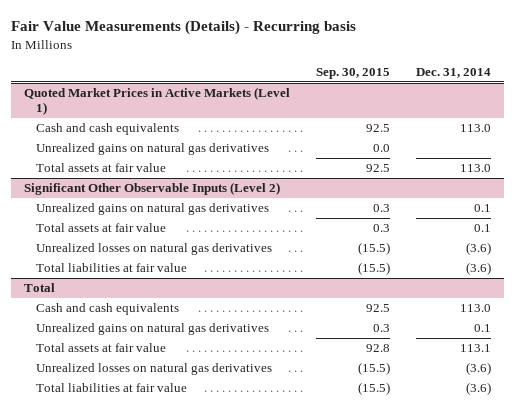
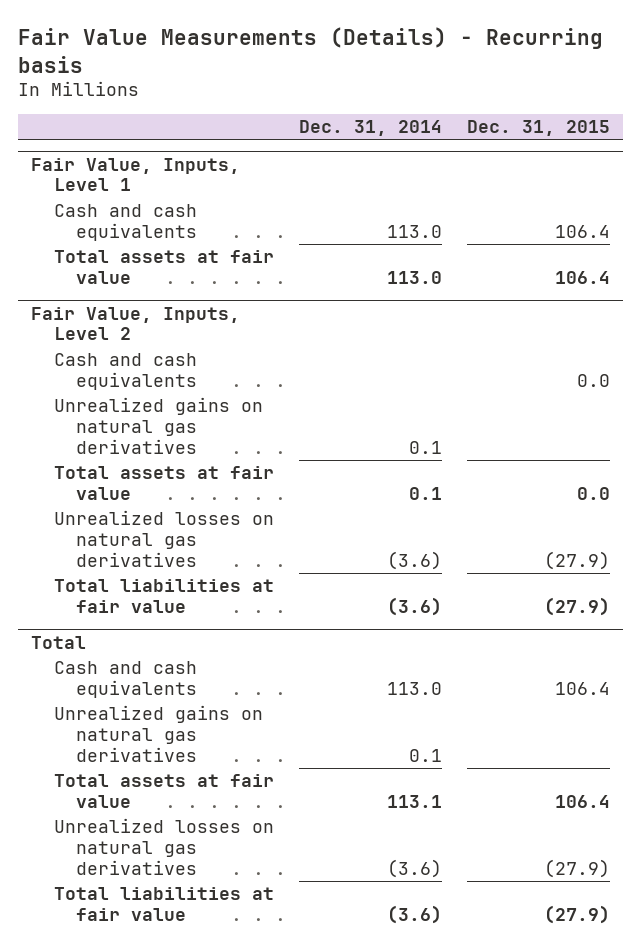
[316,67,391,79] Sep. 30, 2015 -> none
none -> [467,120,611,137] Dec. 31, 2015
[24,87,291,116] Quoted Market Prices in Active Markets (Level 1) -> [30,157,240,192] Fair Value, Inputs, Level 1
[36,143,270,156] Unrealized gains on natural gas derivatives -> none
[24,182,281,196] Significant Other Observable Inputs (Level 2) -> [30,306,240,341] Fair Value, Inputs, Level 2
none -> [53,353,198,390] Cash and cash equivalents

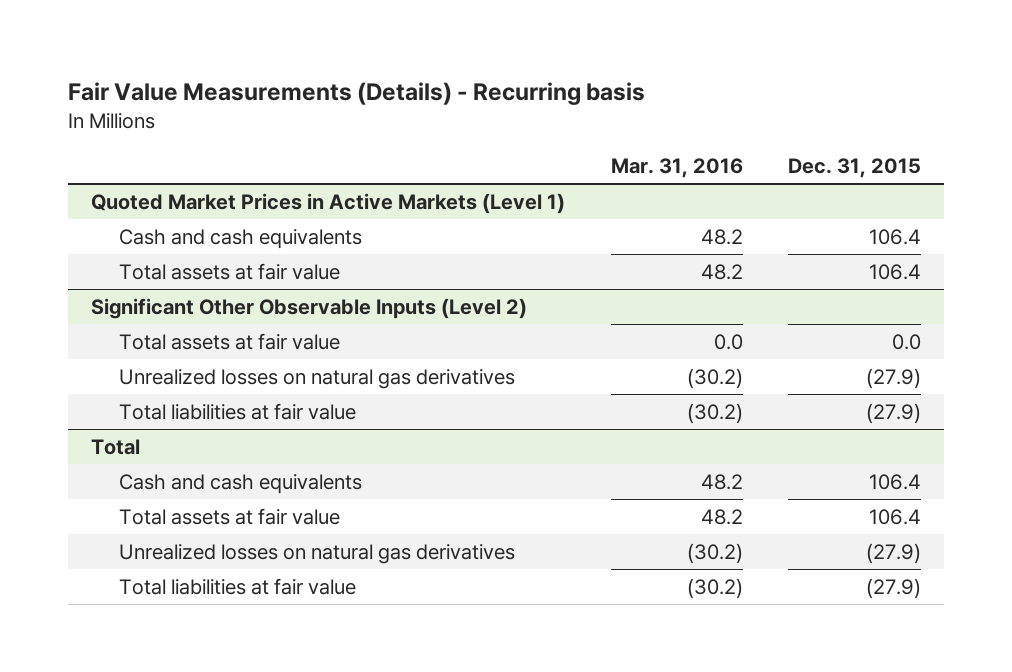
[298,120,442,137] Dec. 31, 2014 -> none
none -> [610,158,743,179] Mar. 31, 2016
[30,157,240,192] Fair Value, Inputs, Level 1 -> [91,192,566,214] Quoted Market Prices in Active Markets (Level 1)
[53,353,198,390] Cash and cash equivalents -> none
[53,397,263,454] Unrealized gains on natural gas derivatives -> none
[30,306,240,341] Fair Value, Inputs, Level 2 -> [91,297,528,319] Significant Other Observable Inputs (Level 2)
[53,705,263,762] Unrealized gains on natural gas derivatives -> none

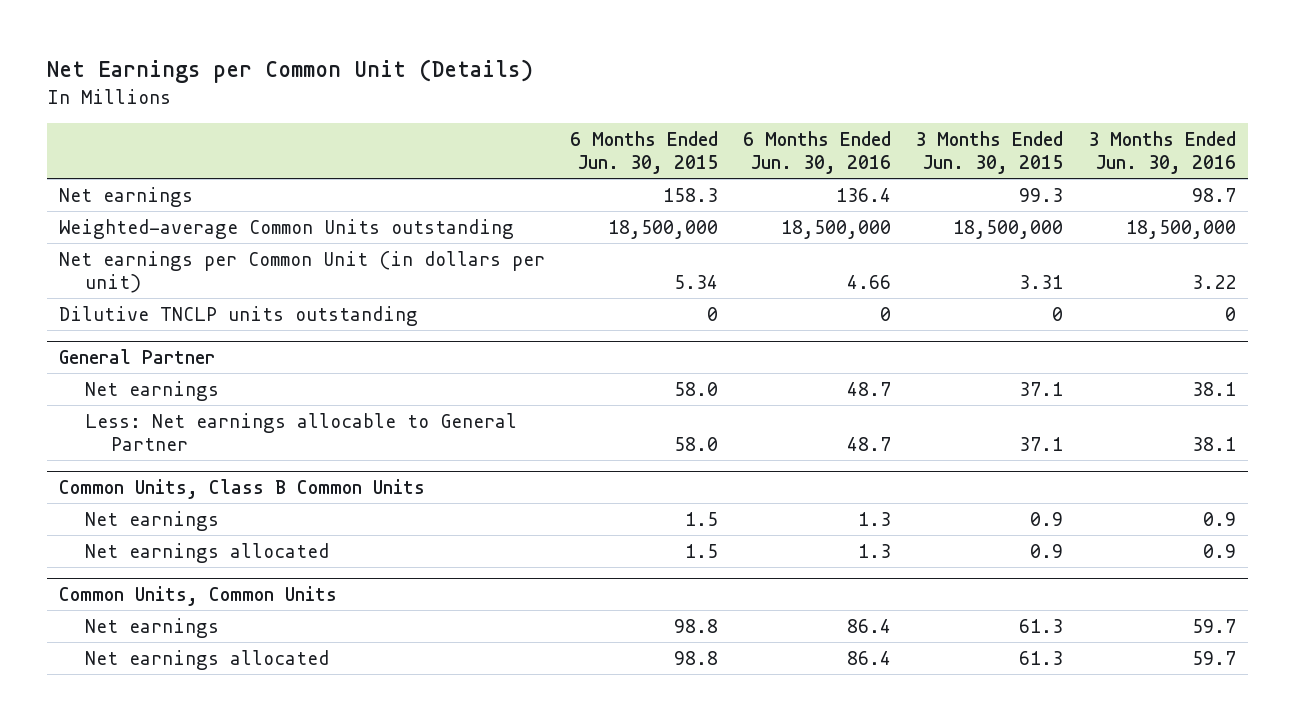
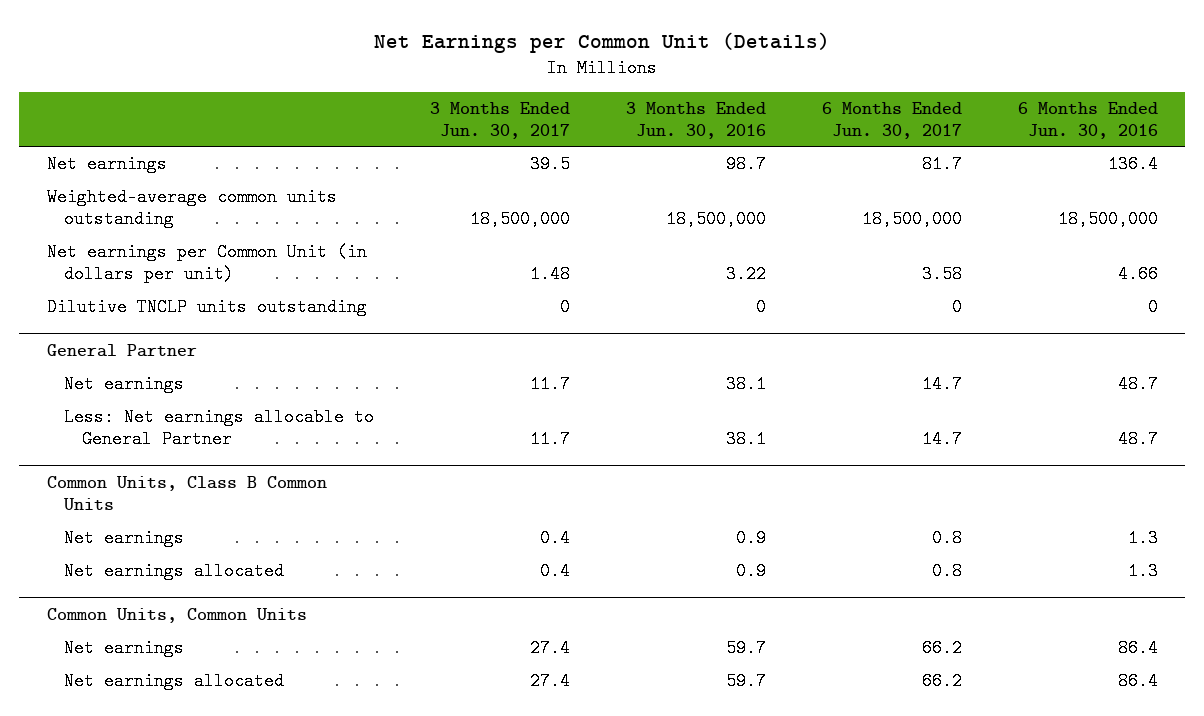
[569,130,718,175] 6 Months Ended Jun. 30, 2015 -> none
[915,130,1064,175] 3 Months Ended Jun. 30, 2015 -> none
none -> [430,101,571,139] 3 Months Ended Jun. 30, 2017
none -> [821,101,962,139] 6 Months Ended Jun. 30, 2017
[59,218,515,239] Weighted-average Common Units outstanding -> [46,188,337,229] Weighted-average common units outstanding

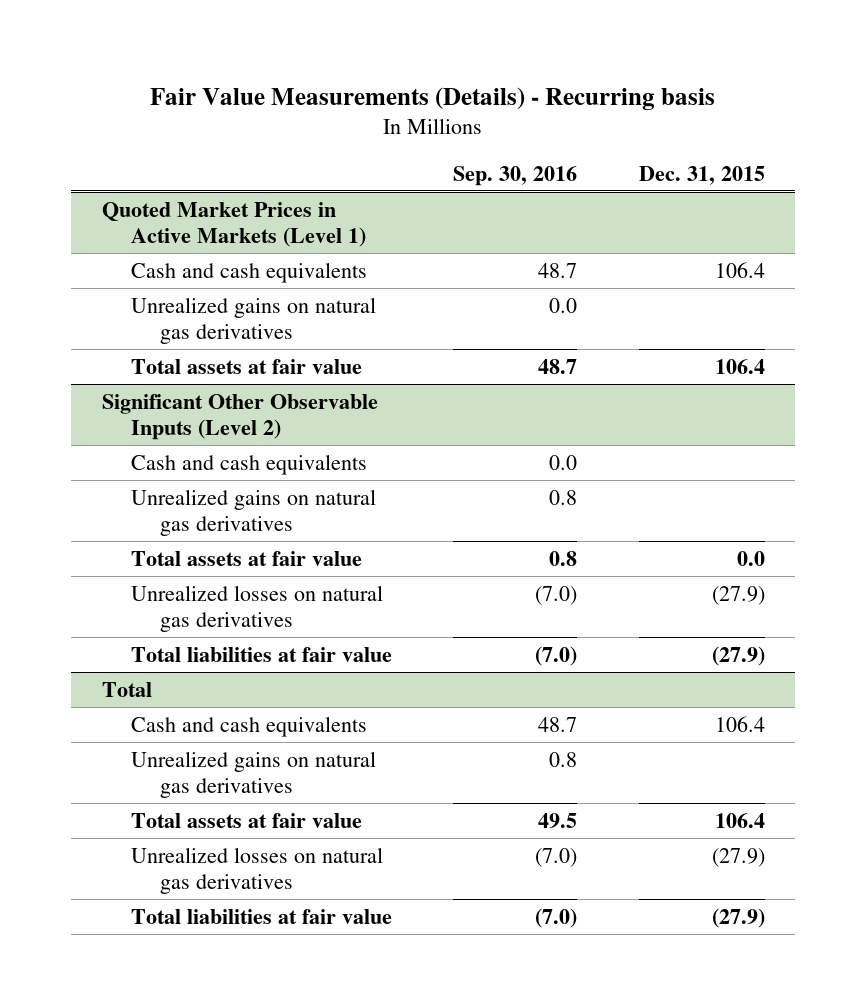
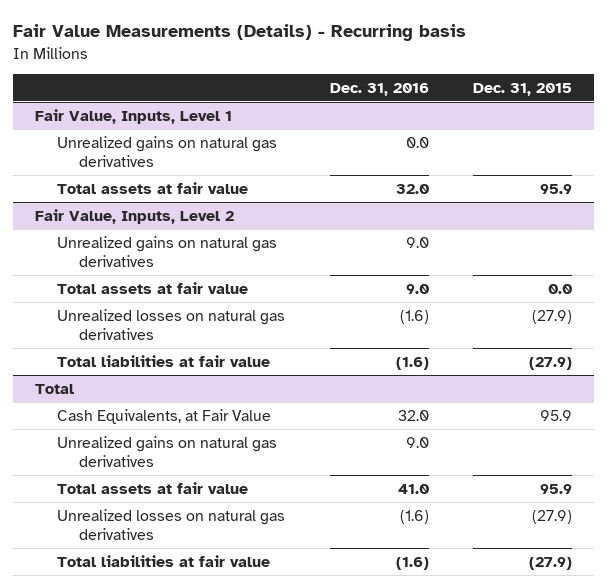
[453,165,578,186] Sep. 30, 2016 -> none
none -> [329,83,429,97] Dec. 31, 2016
[130,261,367,283] Cash and cash equivalents -> none
[101,201,366,247] Quoted Market Prices in Active Markets (Level 1) -> [35,108,233,124] Fair Value, Inputs, Level 1
[130,453,367,475] Cash and cash equivalents -> none
[714,358,765,374] 106.4 -> [540,183,573,194] 95.9
[101,393,378,440] Significant Other Observable Inputs (Level 2) -> [35,208,235,224] Fair Value, Inputs, Level 2
[130,715,367,737] Cash and cash equivalents -> none
none -> [57,408,272,424] Cash Equivalents, at Fair Value
[714,812,765,828] 106.4 -> [540,483,573,494] 95.9

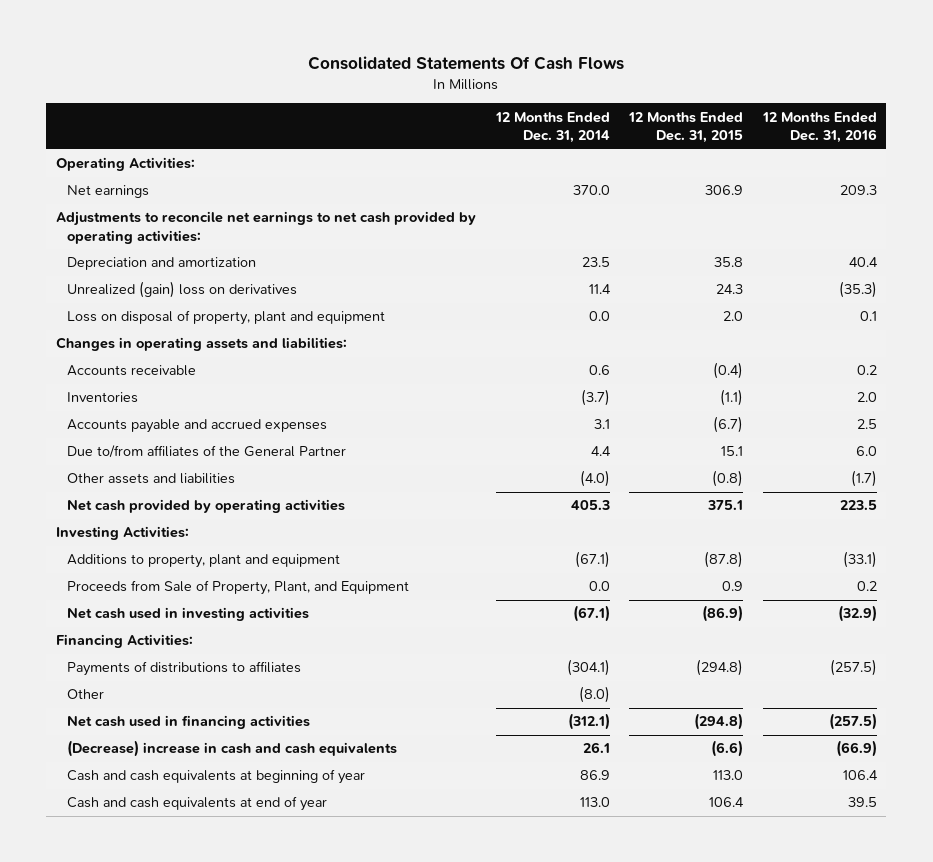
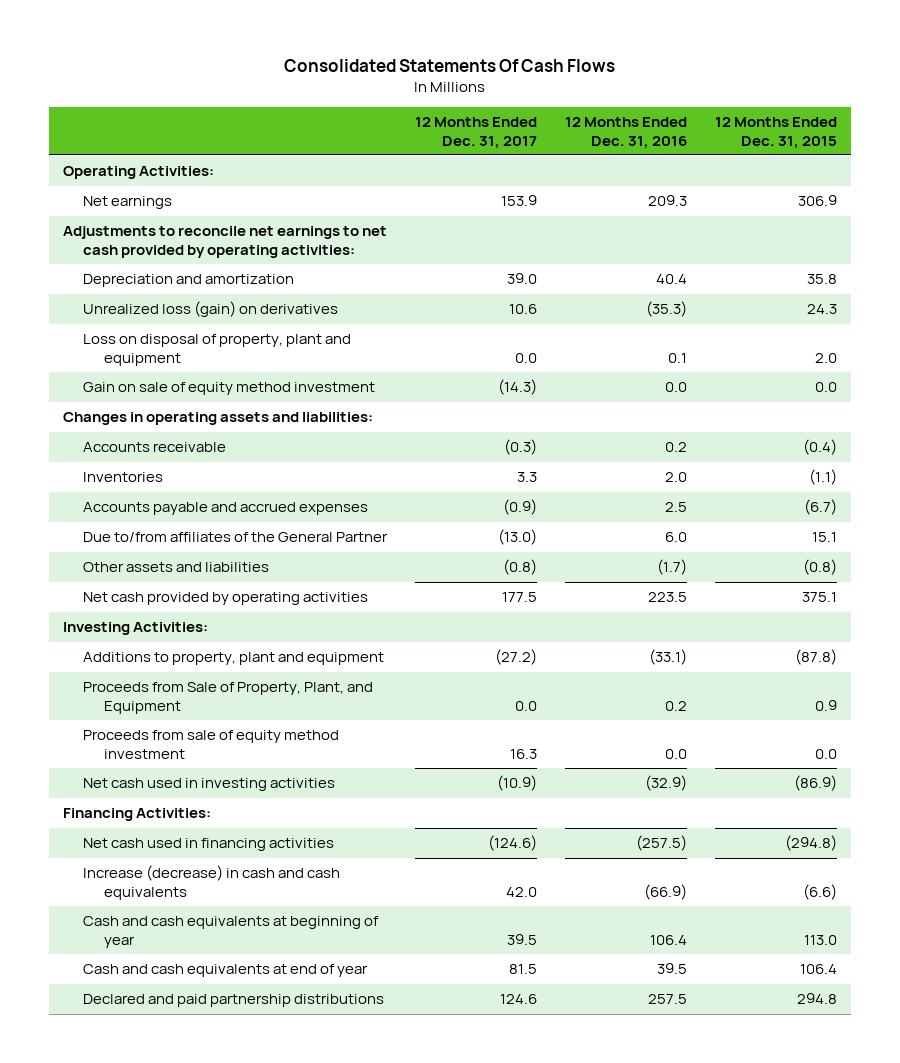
[494,111,610,144] 12 Months Ended Dec. 31, 2014 -> none
none -> [415,116,538,149] 12 Months Ended Dec. 31, 2017
[66,281,297,299] Unrealized (gain) loss on derivatives -> [83,301,339,318] Unrealized loss (gain) on derivatives
none -> [83,382,376,396] Gain on sale of equity method investment
none -> [83,730,340,759] Proceeds from sale of equity method investment
[66,661,301,677] Payments of distributions to affiliates -> none
[66,689,104,700] Other -> none
[66,740,397,758] (Decrease) increase in cash and cash equivalents -> [83,865,341,900] Increase (decrease) in cash and cash equivalents
none -> [83,994,385,1008] Declared and paid partnership distributions

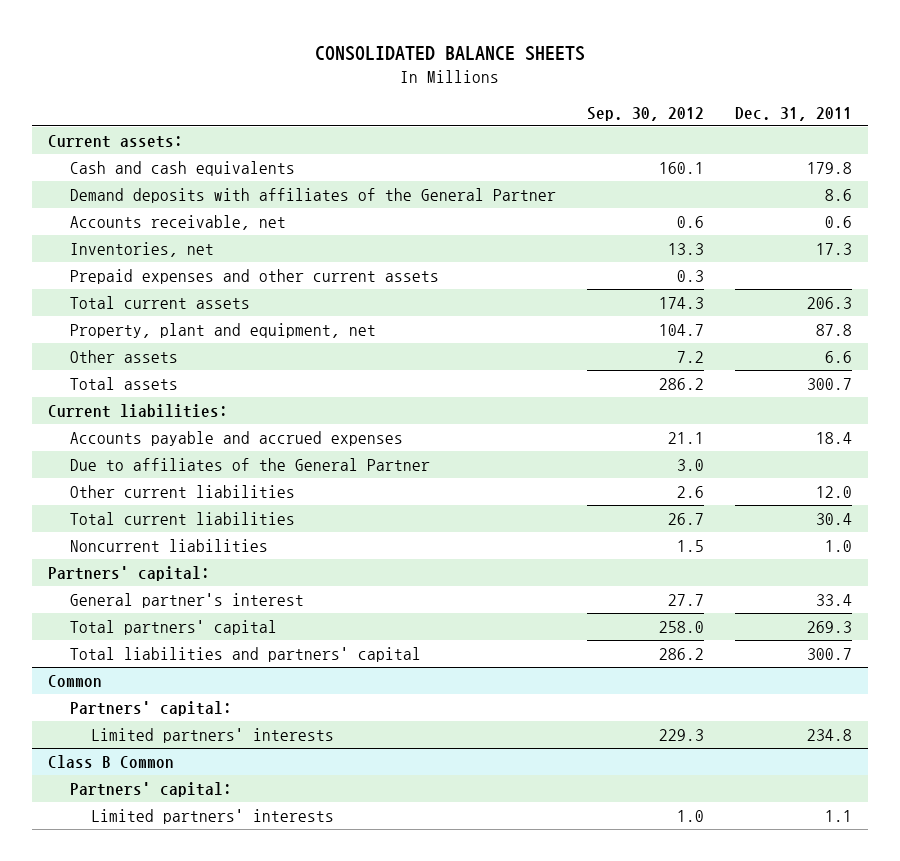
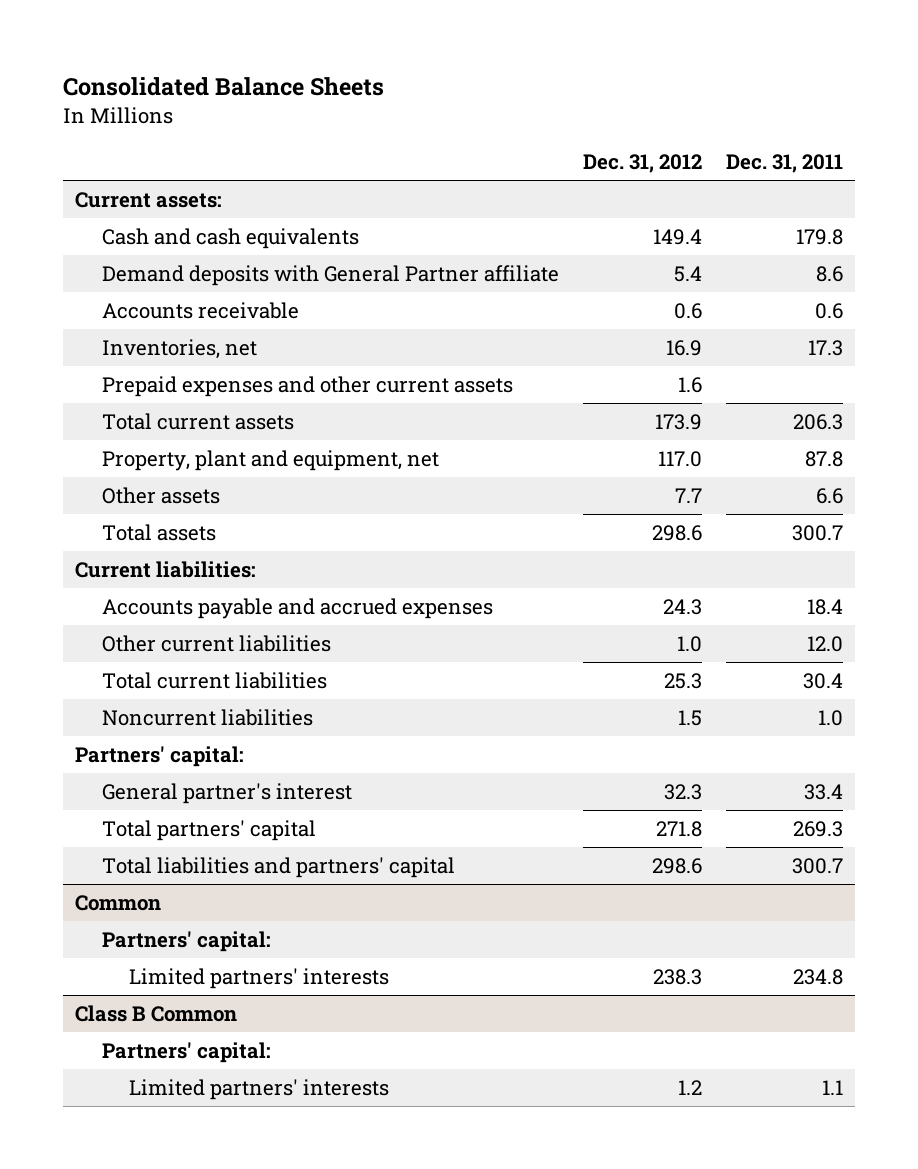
[315,45,586,61] CONSOLIDATED BALANCE SHEETS -> [63,77,385,97] Consolidated Balance Sheets
[586,106,704,121] Sep. 30, 2012 -> none
none -> [582,154,702,174] Dec. 31, 2012
[69,187,556,203] Demand deposits with affiliates of the General Partner -> [101,264,559,286] Demand deposits with General Partner affiliate
[69,214,286,230] Accounts receivable, net -> [101,301,299,319] Accounts receivable
[69,457,430,471] Due to affiliates of the General Partner -> none

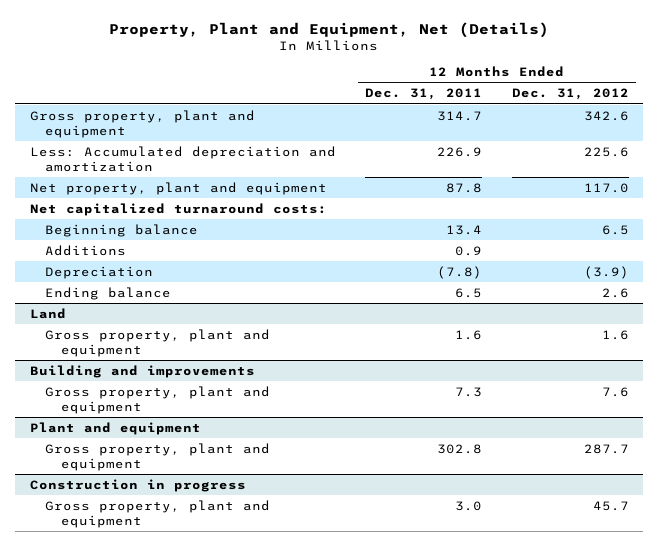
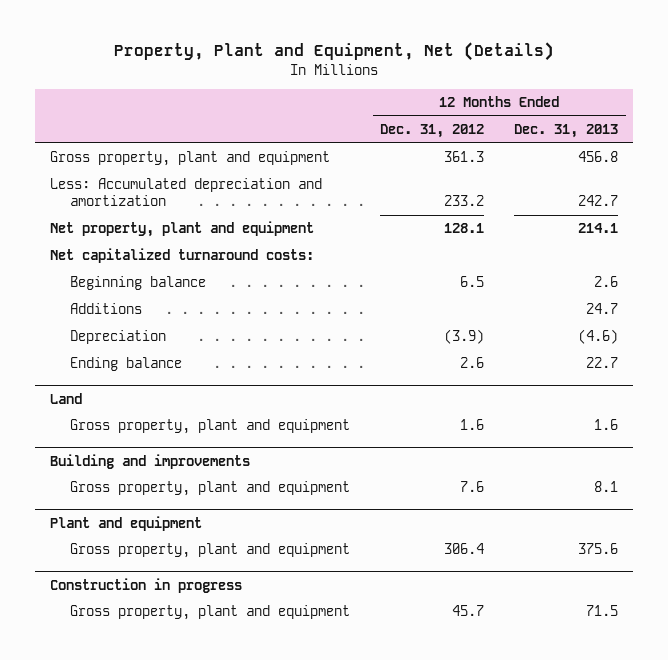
[365,88,483,101] Dec. 31, 2011 -> none
none -> [514,124,619,139] Dec. 31, 2013
[583,110,629,121] 342.6 -> [444,151,485,163] 361.3
[583,146,629,157] 225.6 -> [444,195,485,207] 233.2
[583,182,629,193] 117.0 -> [444,223,485,234] 128.1
[583,443,629,454] 287.7 -> [444,543,485,555] 306.4

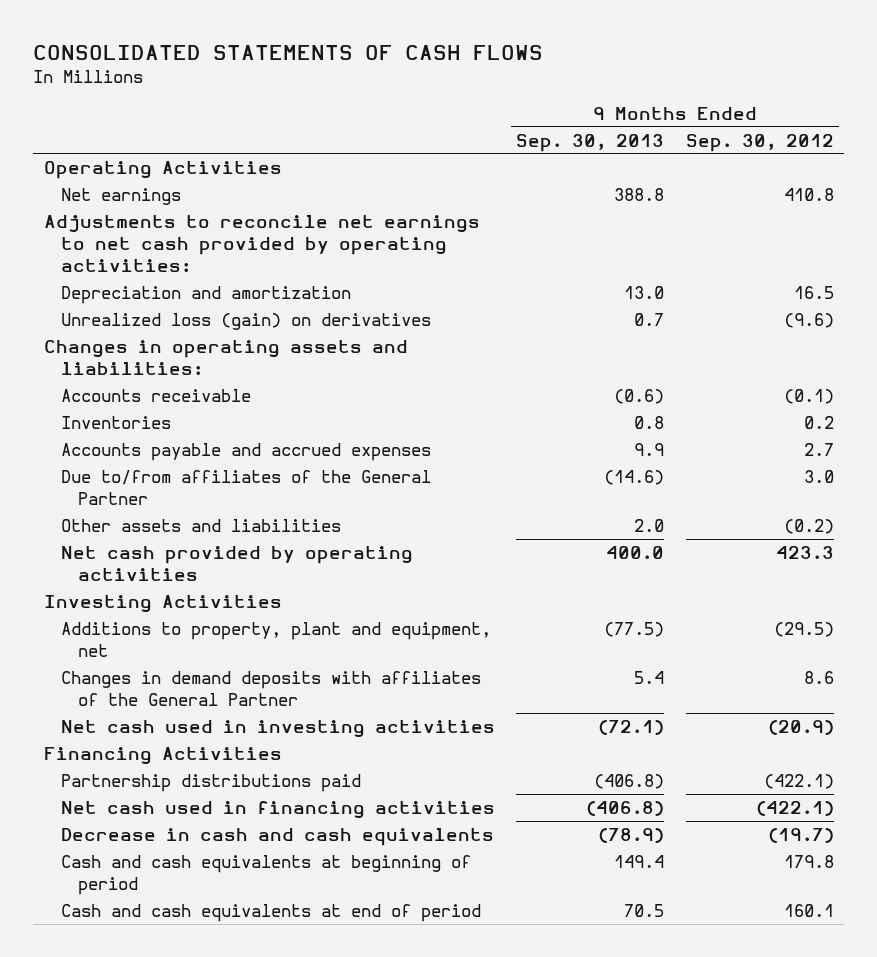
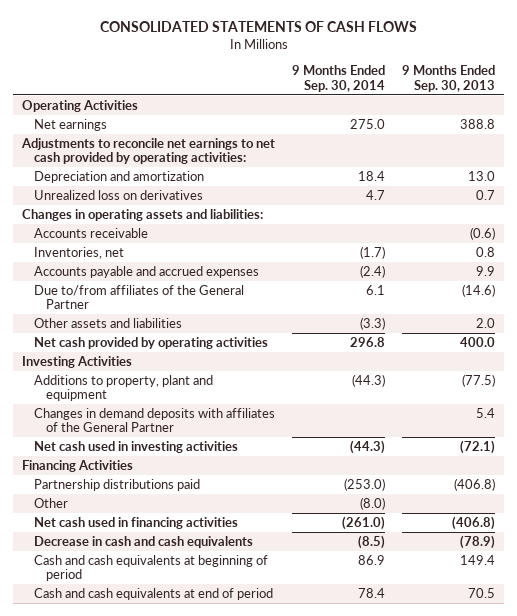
[685,133,834,152] Sep. 30, 2012 -> none
none -> [292,65,386,92] 9 Months Ended Sep. 30, 2014
[60,312,431,330] Unrealized loss (gain) on derivatives -> [33,189,203,200] Unrealized loss on derivatives
[60,415,171,429] Inventories -> [33,246,124,259] Inventories, net
[60,621,491,658] Additions to property, plant and equipment, net -> [33,374,213,402] Additions to property, plant and equipment
none -> [33,497,68,508] Other

